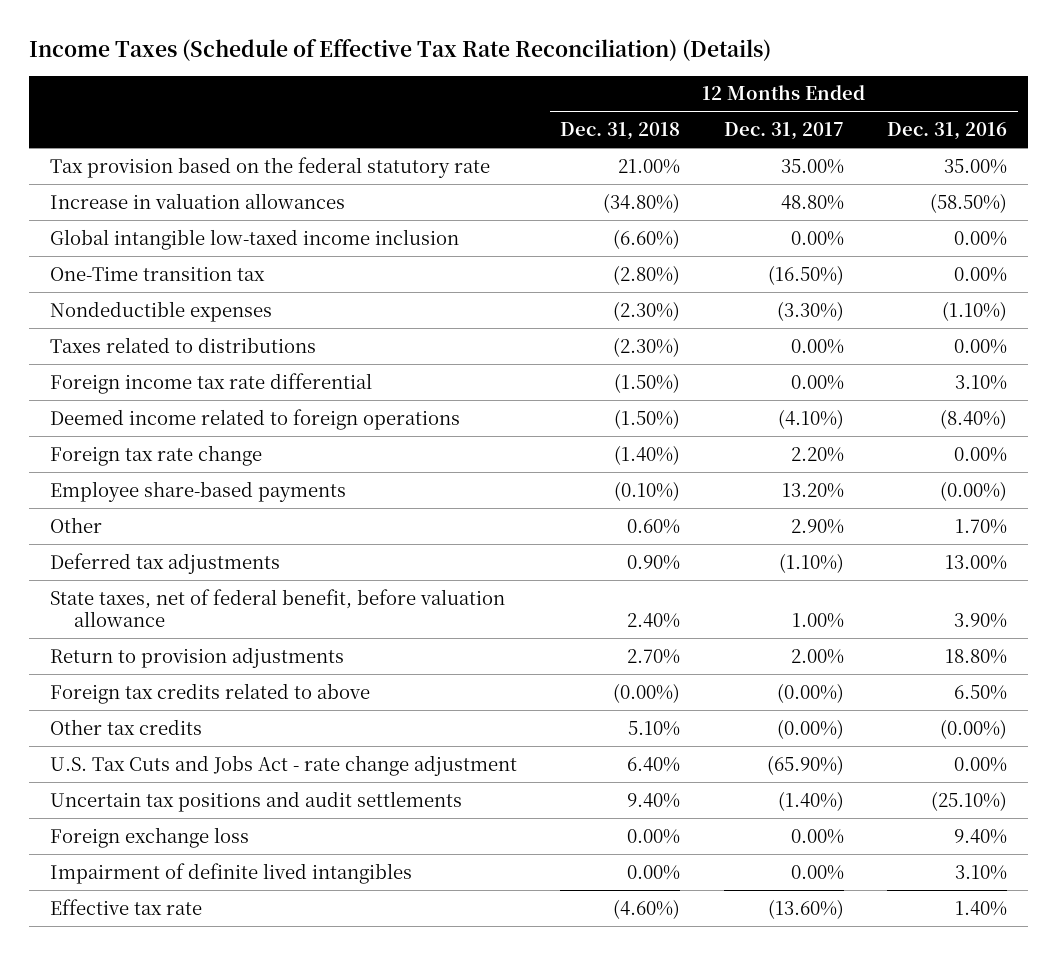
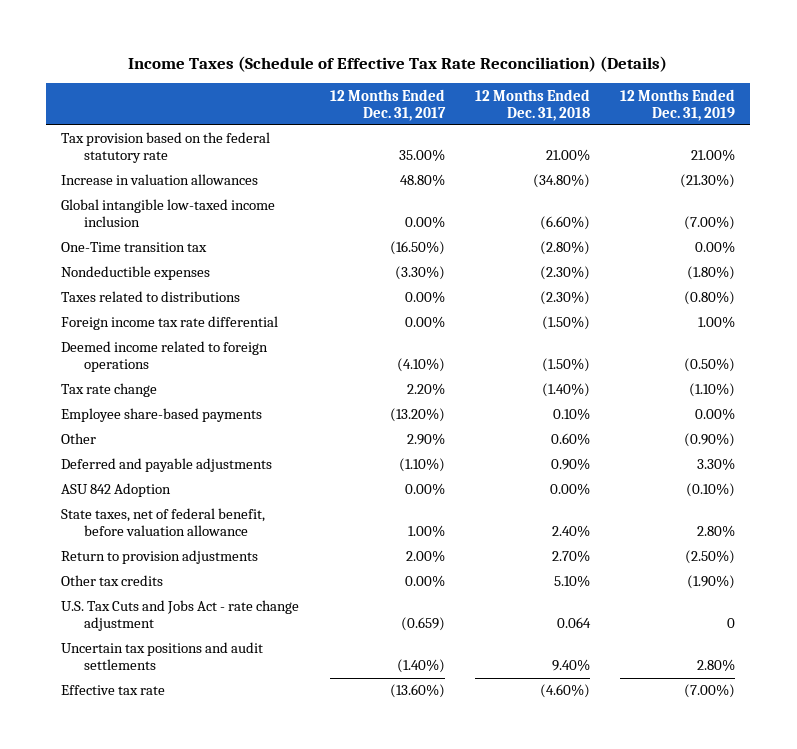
[886,122,1007,141] Dec. 31, 2016 -> none
none -> [620,88,736,121] 12 Months Ended Dec. 31, 2019
[50,444,263,466] Foreign tax rate change -> [61,383,158,398] Tax rate change
[614,480,681,501] (0.10%) -> [552,408,590,421] 0.10%
[781,482,844,498] 13.20% -> [389,408,445,423] (13.20%)
[50,552,281,574] Deferred tax adjustments -> [61,458,273,473] Deferred and payable adjustments
none -> [61,483,172,498] ASU 842 Adoption
[50,682,371,704] Foreign tax credits related to above -> none
[776,718,844,739] (0.00%) -> [404,575,445,588] 0.00%
[627,756,681,772] 6.40% -> [556,617,591,629] 0.064
[766,754,844,775] (65.90%) -> [400,617,445,632] (0.659)
[50,826,250,848] Foreign exchange loss -> none
[50,862,413,884] Impairment of definite lived intangibles -> none

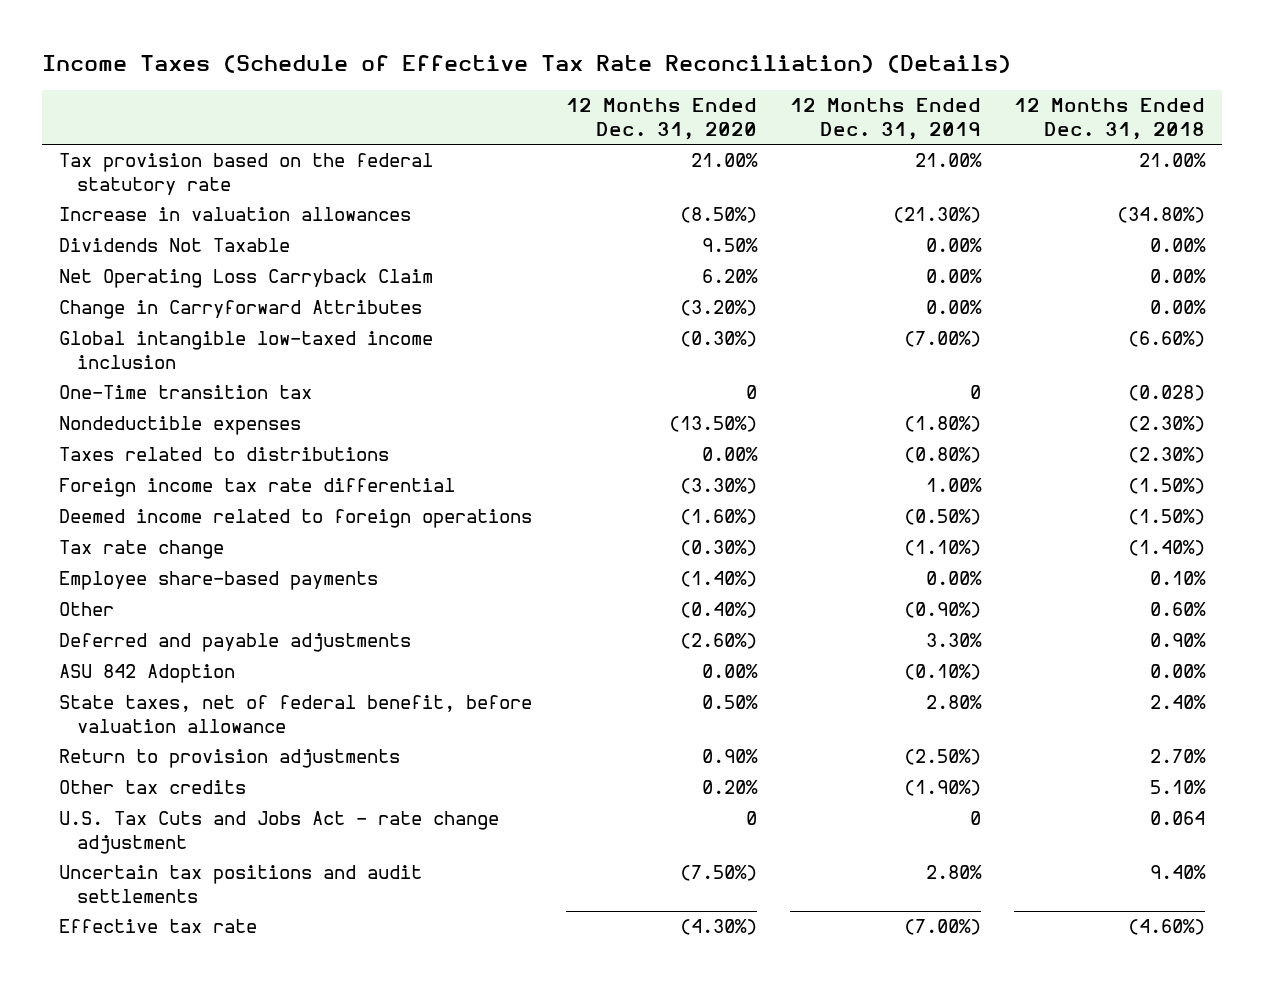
[329,88,446,121] 12 Months Ended Dec. 31, 2017 -> none
none -> [565,98,757,140] 12 Months Ended Dec. 31, 2020
none -> [59,238,291,253] Dividends Not Taxable
none -> [59,269,434,289] Net Operating Loss Carryback Claim
none -> [59,300,423,320] Change in Carryforward Attributes
[539,241,590,256] (2.80%) -> [1128,385,1206,402] (0.028)
[695,241,736,254] 0.00% -> [970,385,982,400] 0

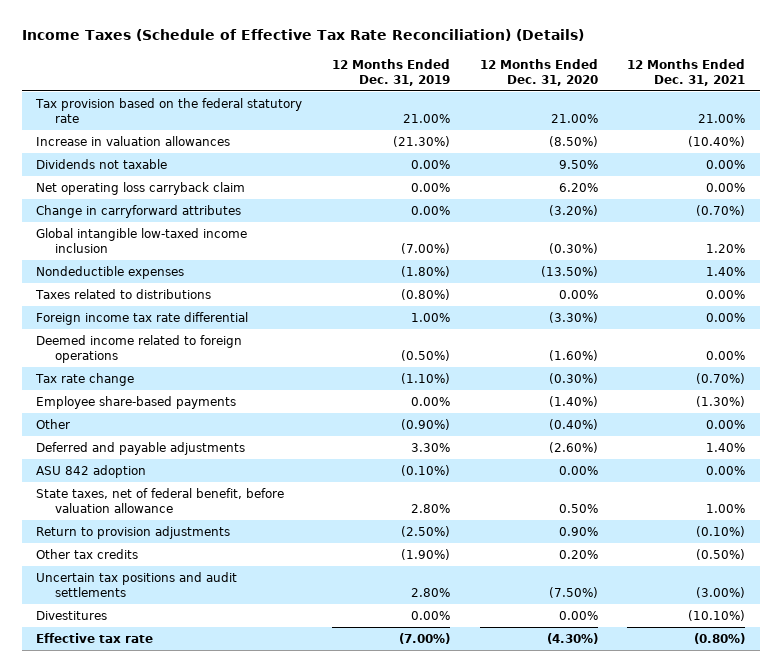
[1014,98,1206,140] 12 Months Ended Dec. 31, 2018 -> none
none -> [627,58,746,86] 12 Months Ended Dec. 31, 2021
[59,238,291,253] Dividends Not Taxable -> [36,159,168,170] Dividends not taxable
[59,269,434,289] Net Operating Loss Carryback Claim -> [36,182,246,196] Net operating loss carryback claim
[59,300,423,320] Change in Carryforward Attributes -> [36,205,242,219] Change in carryforward attributes
[59,385,313,400] One-Time transition tax -> none
[59,664,236,684] ASU 842 Adoption -> [36,465,147,479] ASU 842 adoption
[59,811,500,854] U.S. Tax Cuts and Jobs Act - rate change adjustment -> none
none -> [36,611,108,621] Divestitures

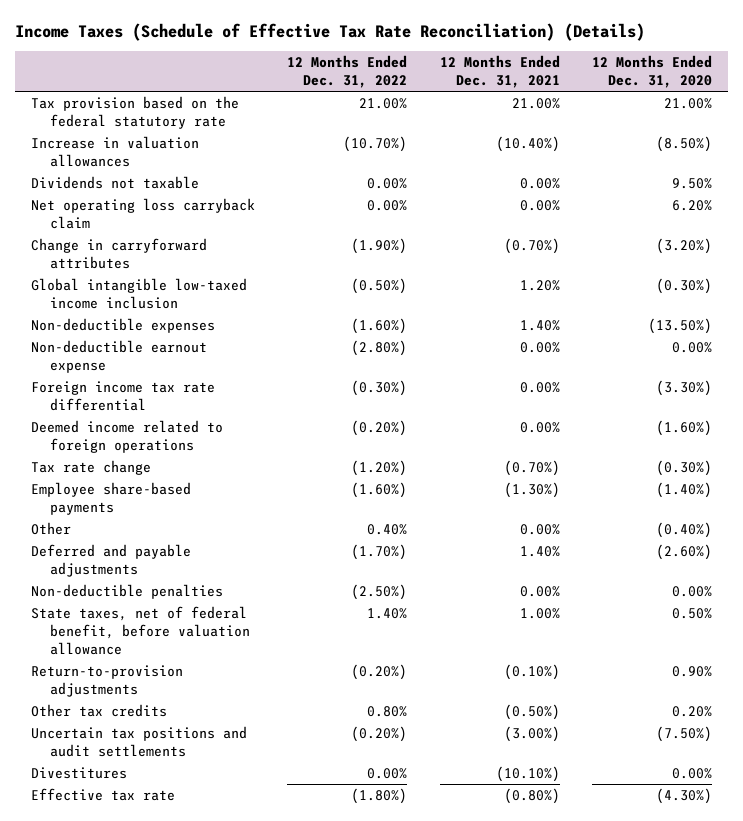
[331,58,450,86] 12 Months Ended Dec. 31, 2019 -> none
none -> [287,55,408,89] 12 Months Ended Dec. 31, 2022
[35,289,212,300] Taxes related to distributions -> none
[36,266,185,280] Nondeductible expenses -> [31,317,216,333] Non-deductible expenses
none -> [31,339,208,373] Non-deductible earnout expense
[36,465,147,479] ASU 842 adoption -> none
none -> [31,583,224,599] Non-deductible penalties
[36,526,231,540] Return to provision adjustments -> [31,664,184,697] Return-to-provision adjustments

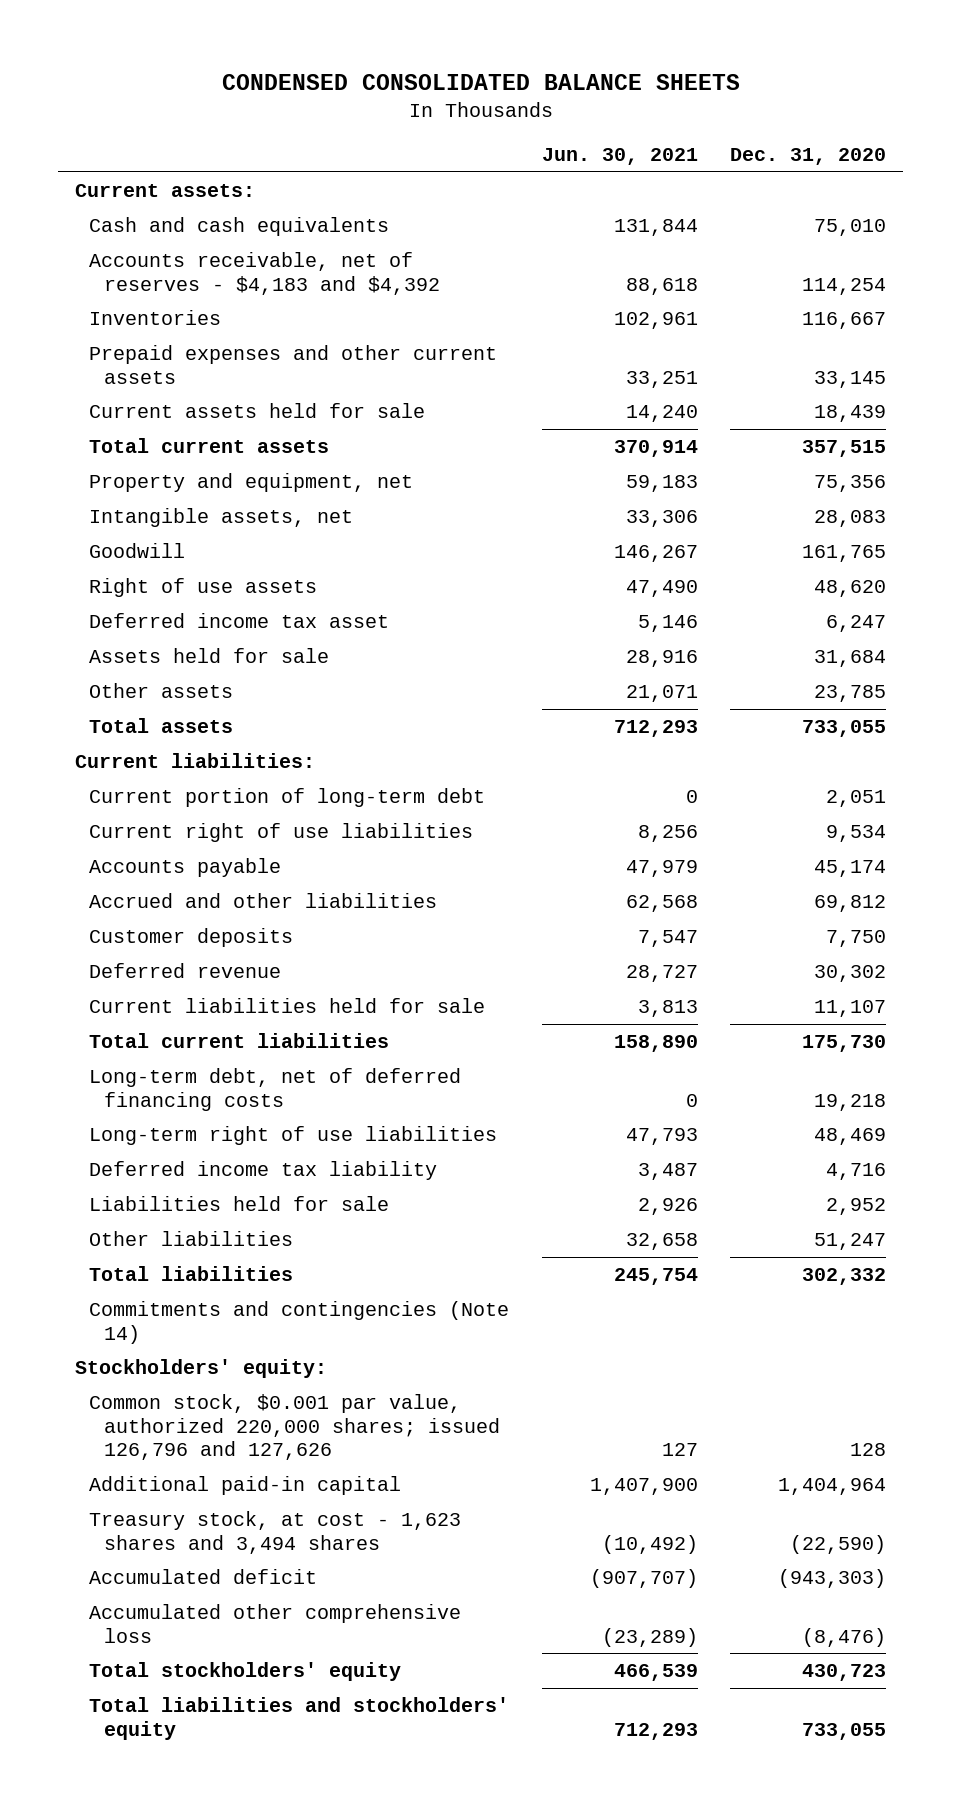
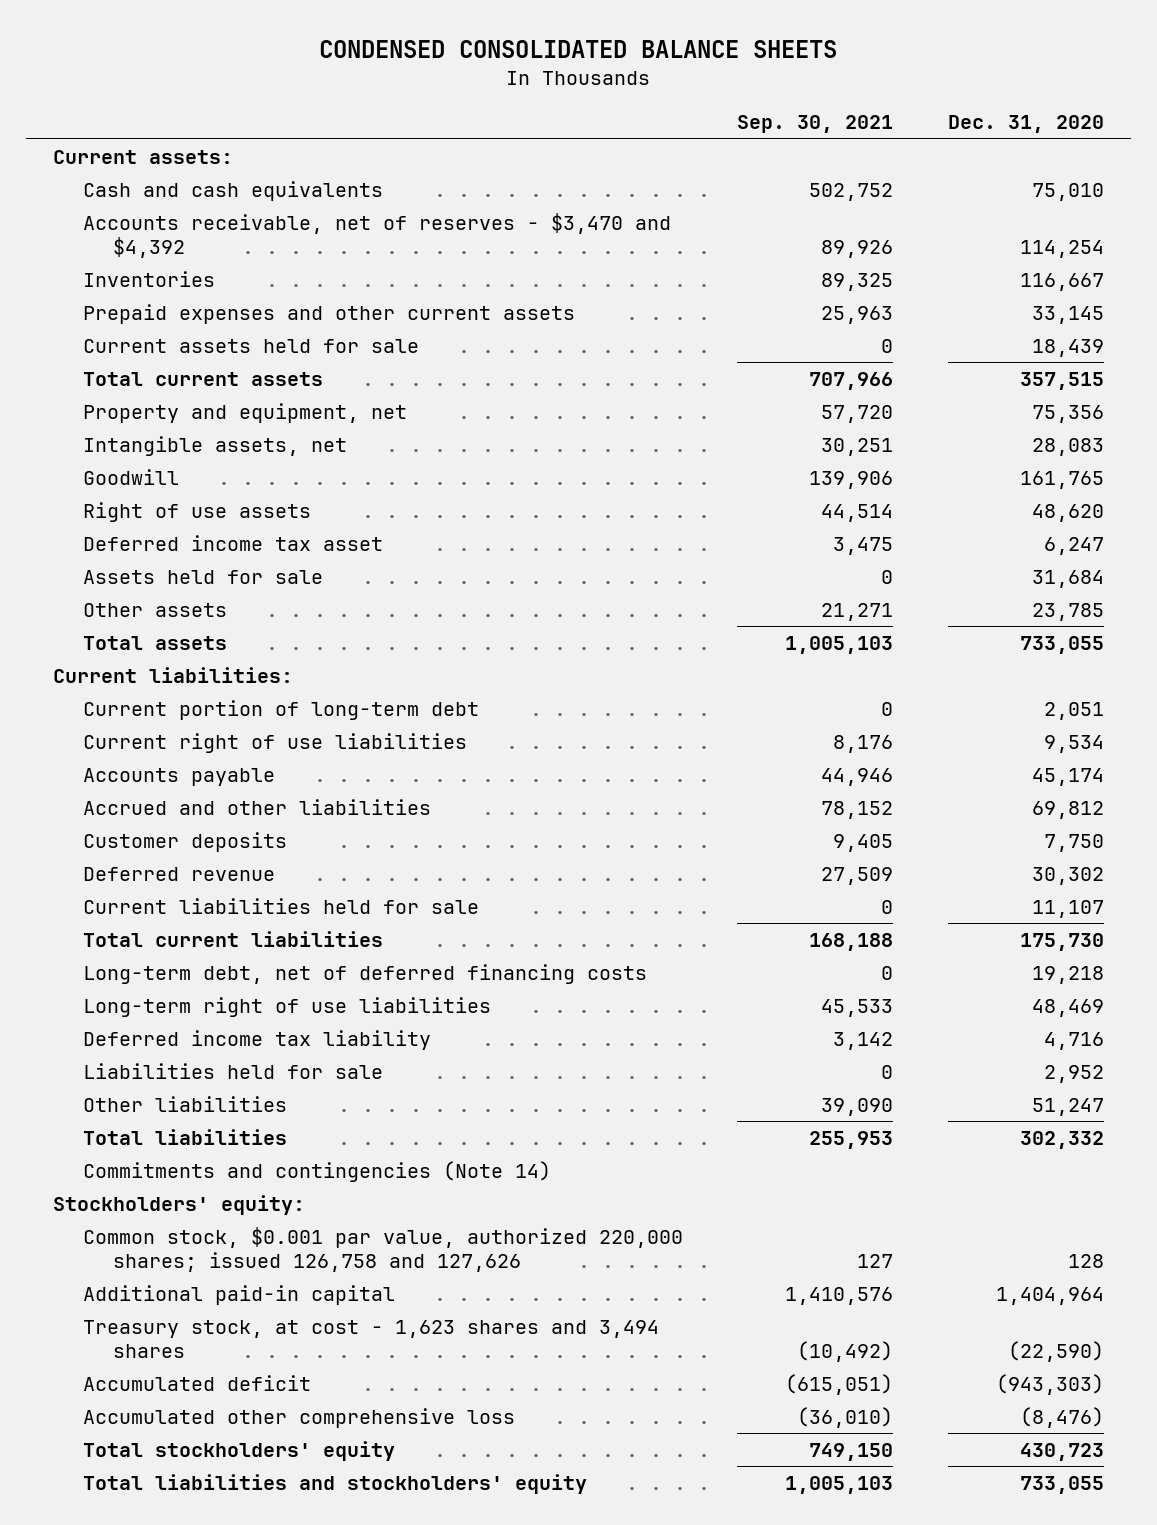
[541,148,698,166] Jun. 30, 2021 -> none
none -> [737,115,894,134] Sep. 30, 2021
[89,252,440,295] Accounts receivable, net of reserves - $4,183 and $4,392 -> [83,213,672,259] Accounts receivable, net of reserves - $3,470 and $4,392
[89,1394,500,1460] Common stock, $0.001 par value, authorized 220,000 shares; issued 126,796 and 127,626 -> [83,1227,684,1273] Common stock, $0.001 par value, authorized 220,000 shares; issued 126,758 and 127,626

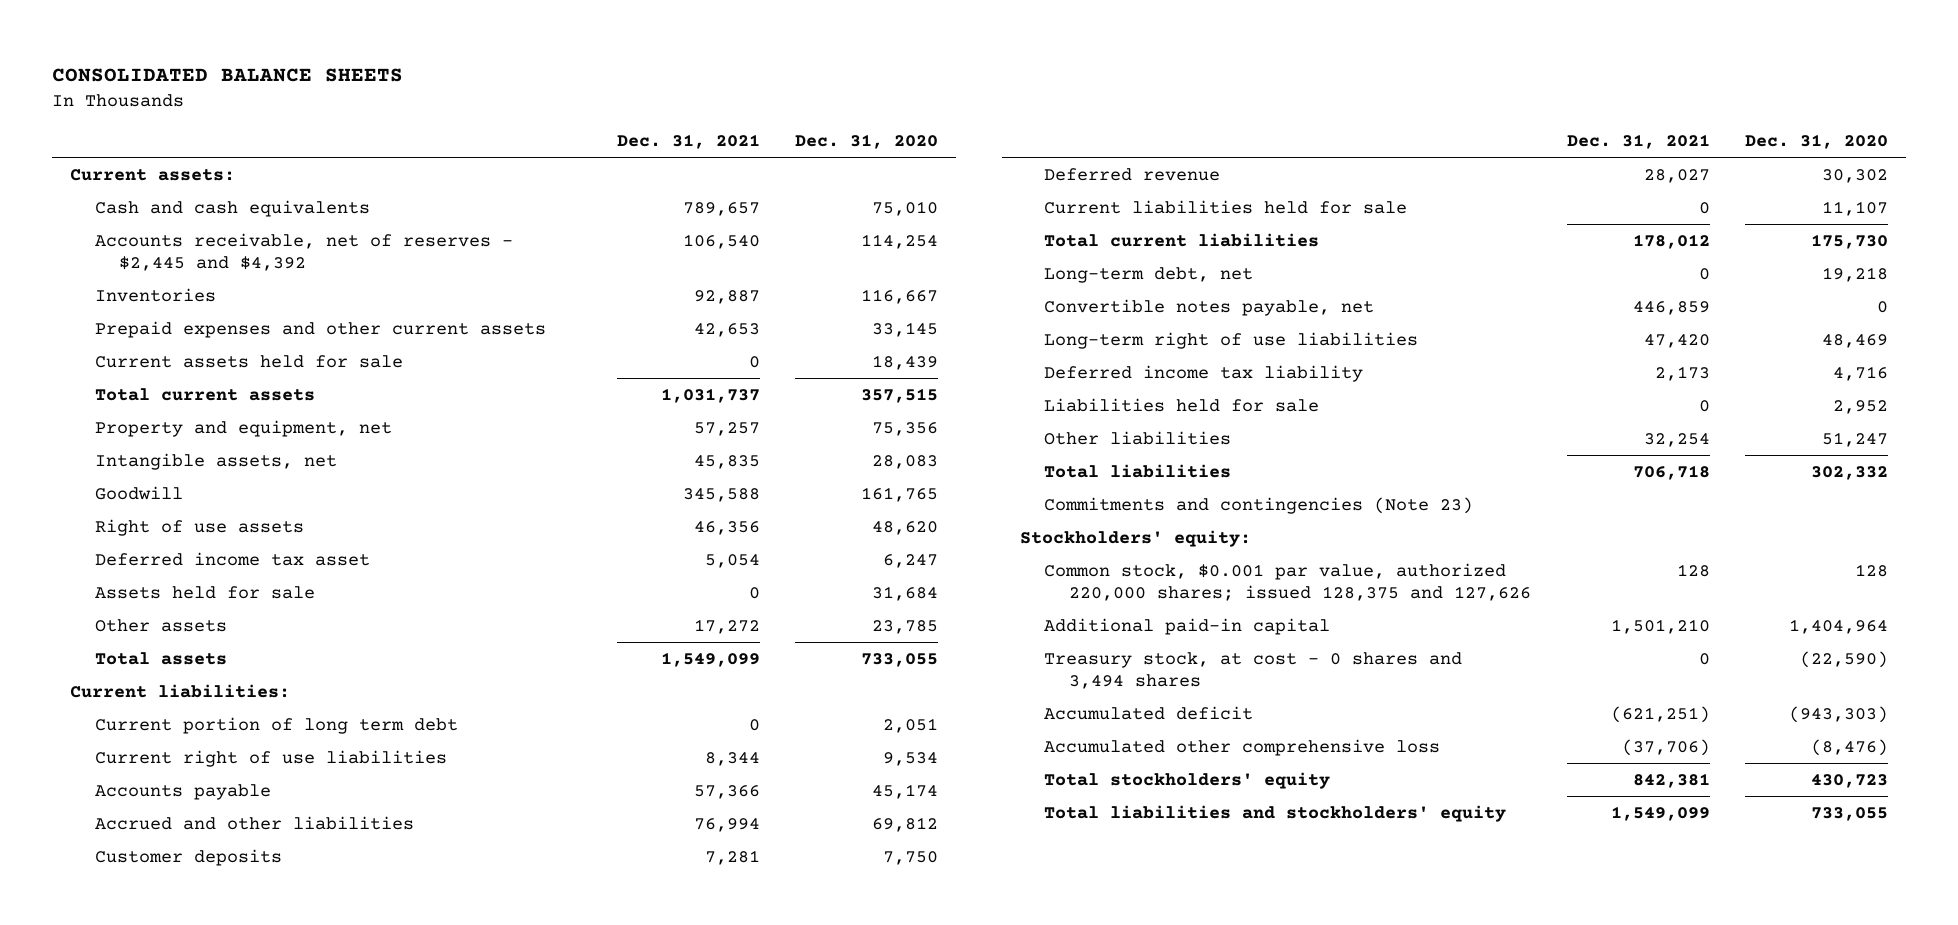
[319,39,838,58] CONDENSED CONSOLIDATED BALANCE SHEETS -> [52,67,404,82] CONSOLIDATED BALANCE SHEETS
[737,115,894,134] Sep. 30, 2021 -> none
none -> [616,133,760,149] Dec. 31, 2021
[83,213,672,259] Accounts receivable, net of reserves - $3,470 and $4,392 -> [94,232,513,272] Accounts receivable, net of reserves - $2,445 and $4,392
[83,700,480,721] Current portion of long-term debt -> [94,716,458,734] Current portion of long term debt
[83,964,648,985] Long-term debt, net of deferred financing costs -> [1044,266,1254,283] Long-term debt, net
none -> [1044,298,1375,316] Convertible notes payable, net
[83,1161,552,1183] Commitments and contingencies (Note 14) -> [1044,496,1474,514] Commitments and contingencies (Note 23)
[83,1227,684,1273] Common stock, $0.001 par value, authorized 220,000 shares; issued 126,758 and 127,626 -> [1044,562,1532,602] Common stock, $0.001 par value, authorized 220,000 shares; issued 128,375 and 127,626
[83,1320,660,1359] Treasury stock, at cost - 1,623 shares and 3,494 shares -> [1044,651,1463,690] Treasury stock, at cost - 0 shares and 3,494 shares

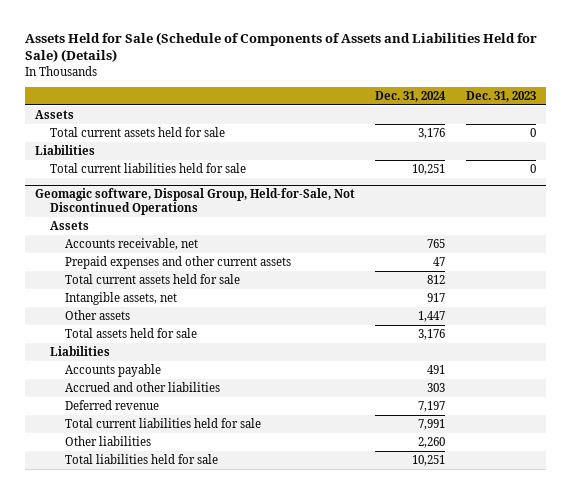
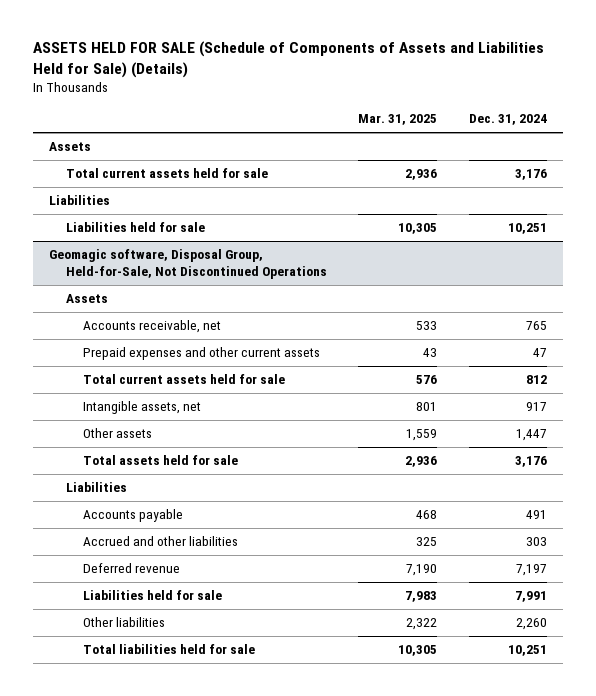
[25,31,538,63] Assets Held for Sale (Schedule of Components of Assets and Liabilities Held for Sale) (Details) -> [32,41,544,79] ASSETS HELD FOR SALE (Schedule of Components of Assets and Liabilities Held for Sale) (Details)
[465,90,536,102] Dec. 31, 2023 -> none
none -> [358,114,438,126] Mar. 31, 2025
[50,163,247,174] Total current liabilities held for sale -> [65,222,205,233] Liabilities held for sale
[65,418,262,429] Total current liabilities held for sale -> [83,590,223,601] Liabilities held for sale

